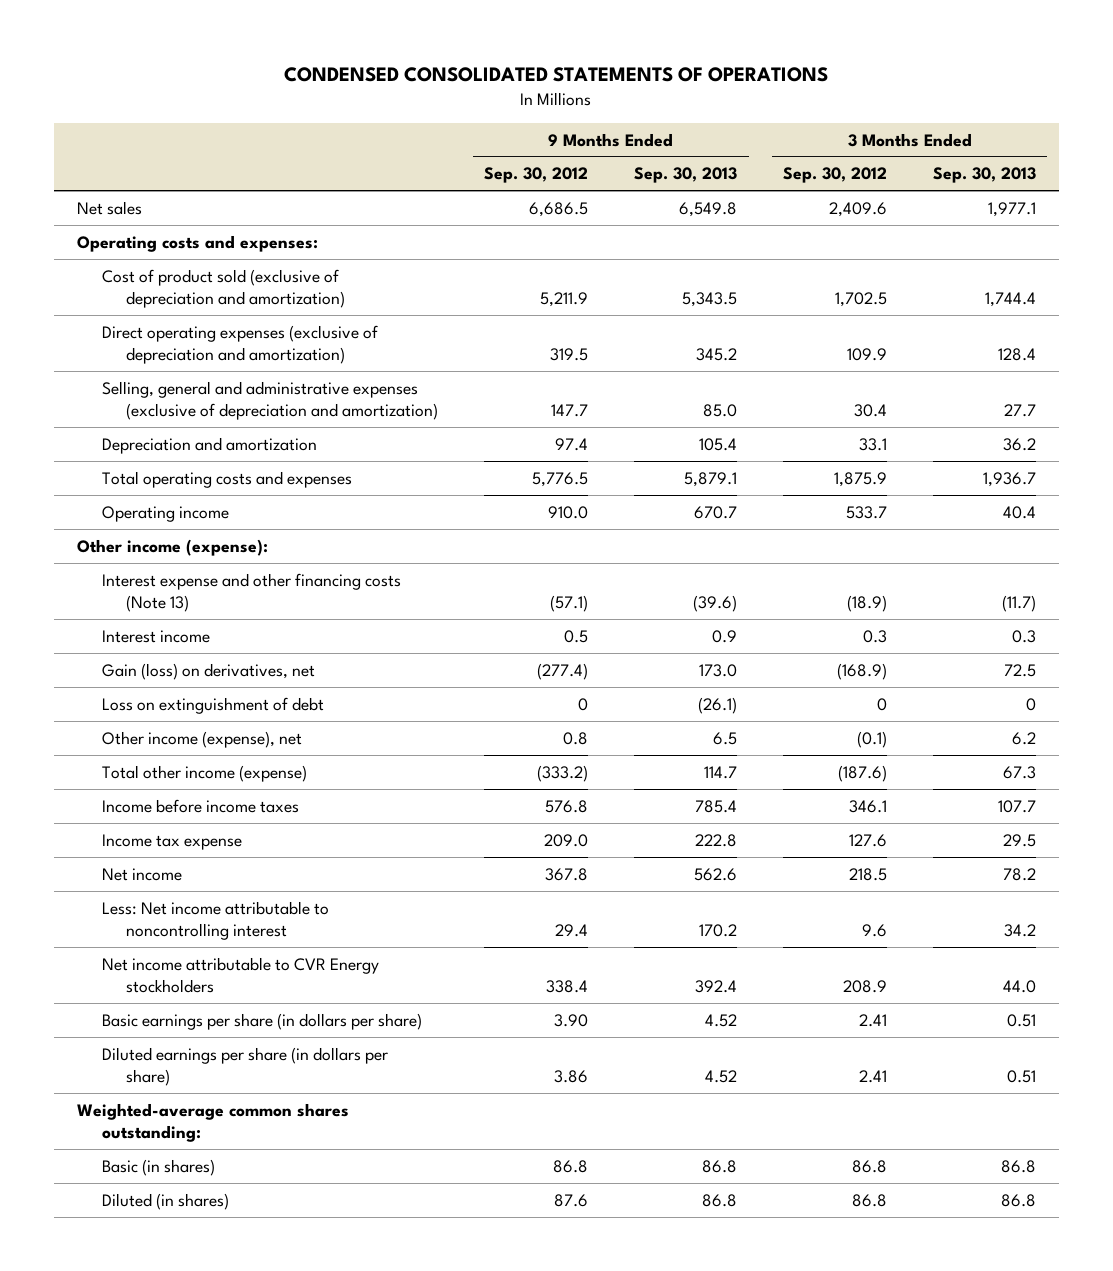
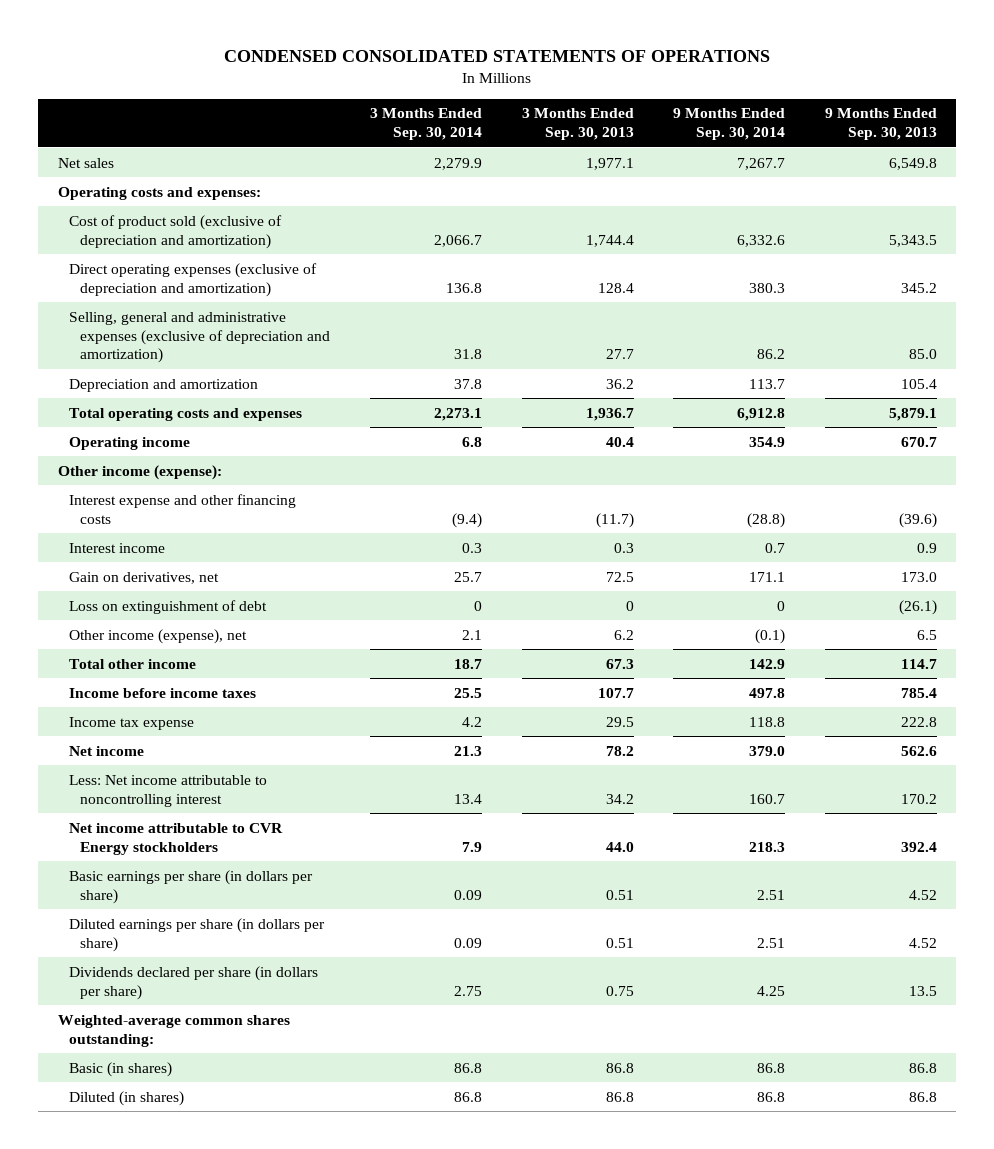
[484,167,589,184] Sep. 30, 2012 -> none
[783,167,888,184] Sep. 30, 2012 -> none
none -> [369,108,482,141] 3 Months Ended Sep. 30, 2014
none -> [673,108,786,141] 9 Months Ended Sep. 30, 2014
[101,572,401,612] Interest expense and other financing costs (Note 13) -> [69,493,297,524] Interest expense and other financing costs
[101,662,315,680] Gain (loss) on derivatives, net -> [69,571,220,584] Gain on derivatives, net
[101,764,307,782] Total other income (expense) -> [69,658,197,669] Total other income
none -> [69,965,319,1000] Dividends declared per share (in dollars per share)

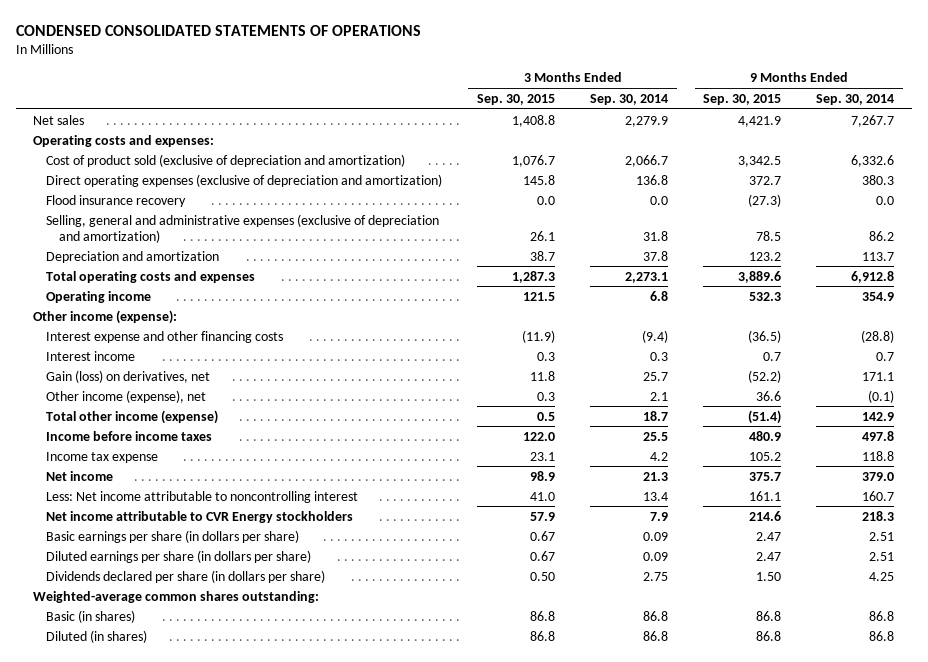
[521,108,634,141] 3 Months Ended Sep. 30, 2013 -> none
[824,108,937,141] 9 Months Ended Sep. 30, 2013 -> none
none -> [477,93,556,105] Sep. 30, 2015
none -> [703,93,782,105] Sep. 30, 2015
none -> [46,194,187,207] Flood insurance recovery
[69,599,268,614] Loss on extinguishment of debt -> none
[69,571,220,584] Gain on derivatives, net -> [46,369,211,383] Gain (loss) on derivatives, net
[69,658,197,669] Total other income -> [46,409,219,424] Total other income (expense)

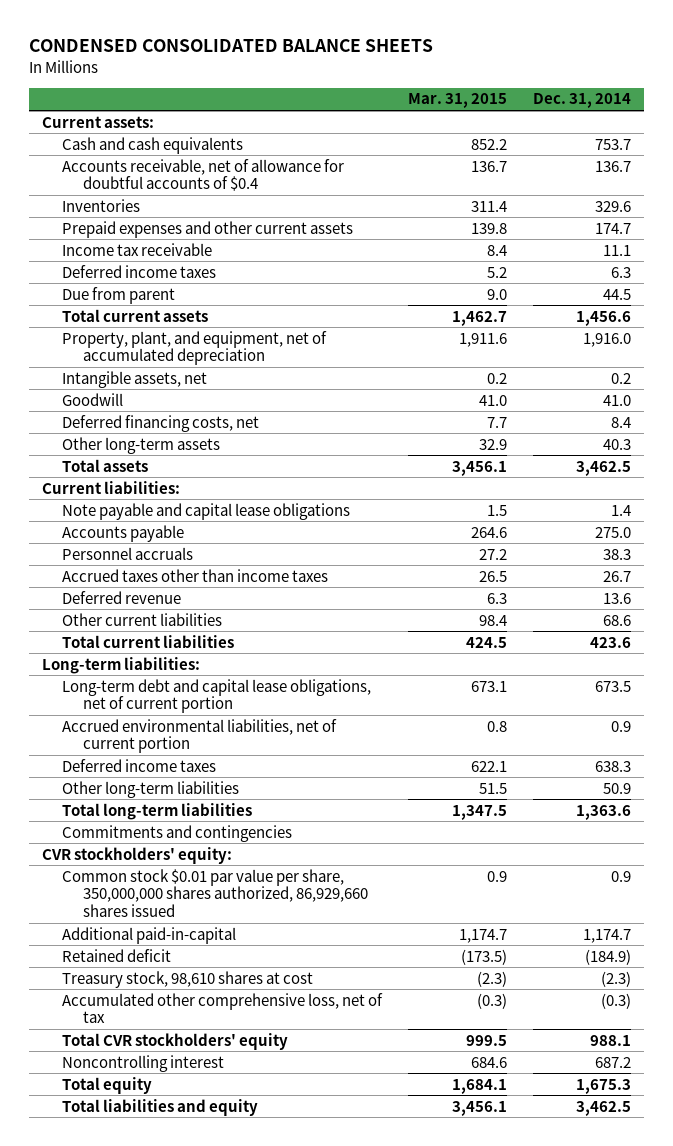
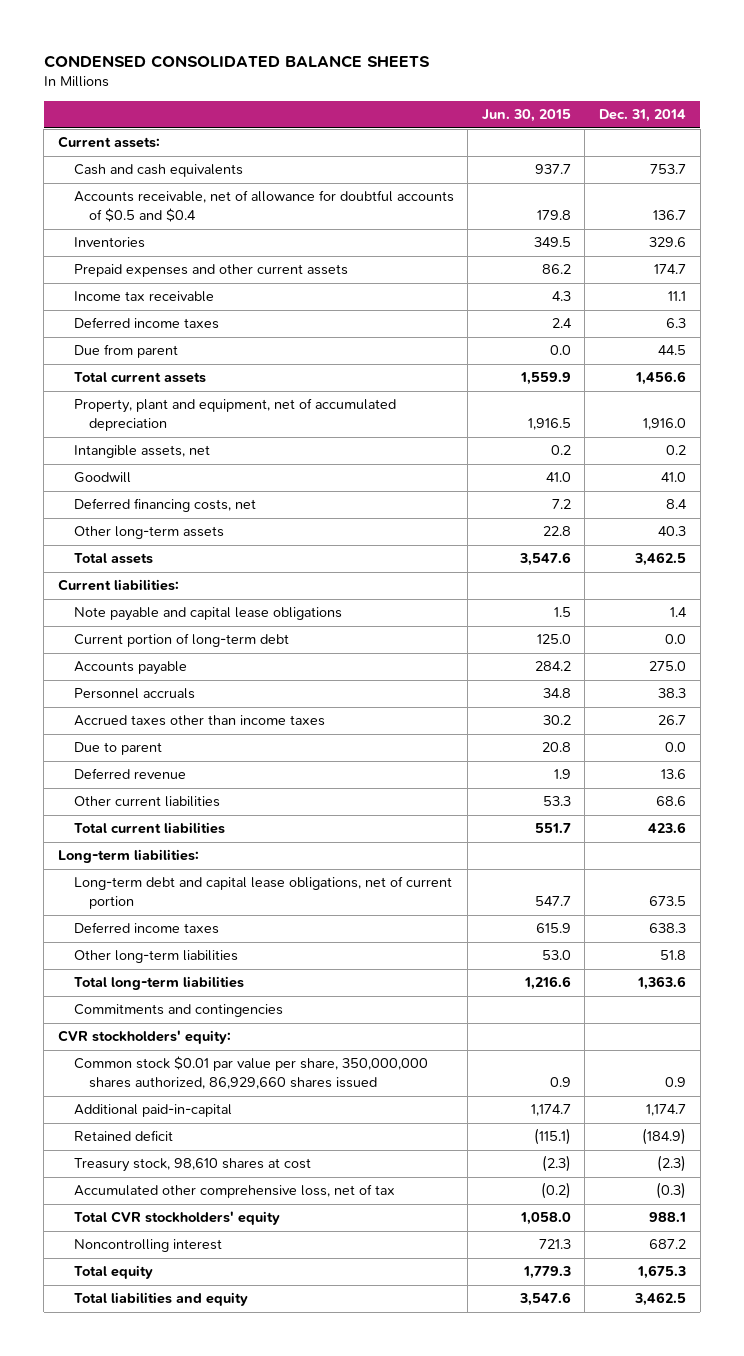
[408,93,508,109] Mar. 31, 2015 -> none
none -> [481,109,571,123] Jun. 30, 2015
[62,158,345,192] Accounts receivable, net of allowance for doubtful accounts of $0.4 -> [73,190,454,223] Accounts receivable, net of allowance for doubtful accounts of $0.5 and $0.4
[62,330,328,366] Property, plant, and equipment, net of accumulated depreciation -> [73,398,396,432] Property, plant and equipment, net of accumulated depreciation
none -> [73,633,289,648] Current portion of long-term debt
none -> [73,742,162,756] Due to parent
[62,718,338,754] Accrued environmental liabilities, net of current portion -> none
[602,782,631,794] 50.9 -> [659,950,686,961] 51.8

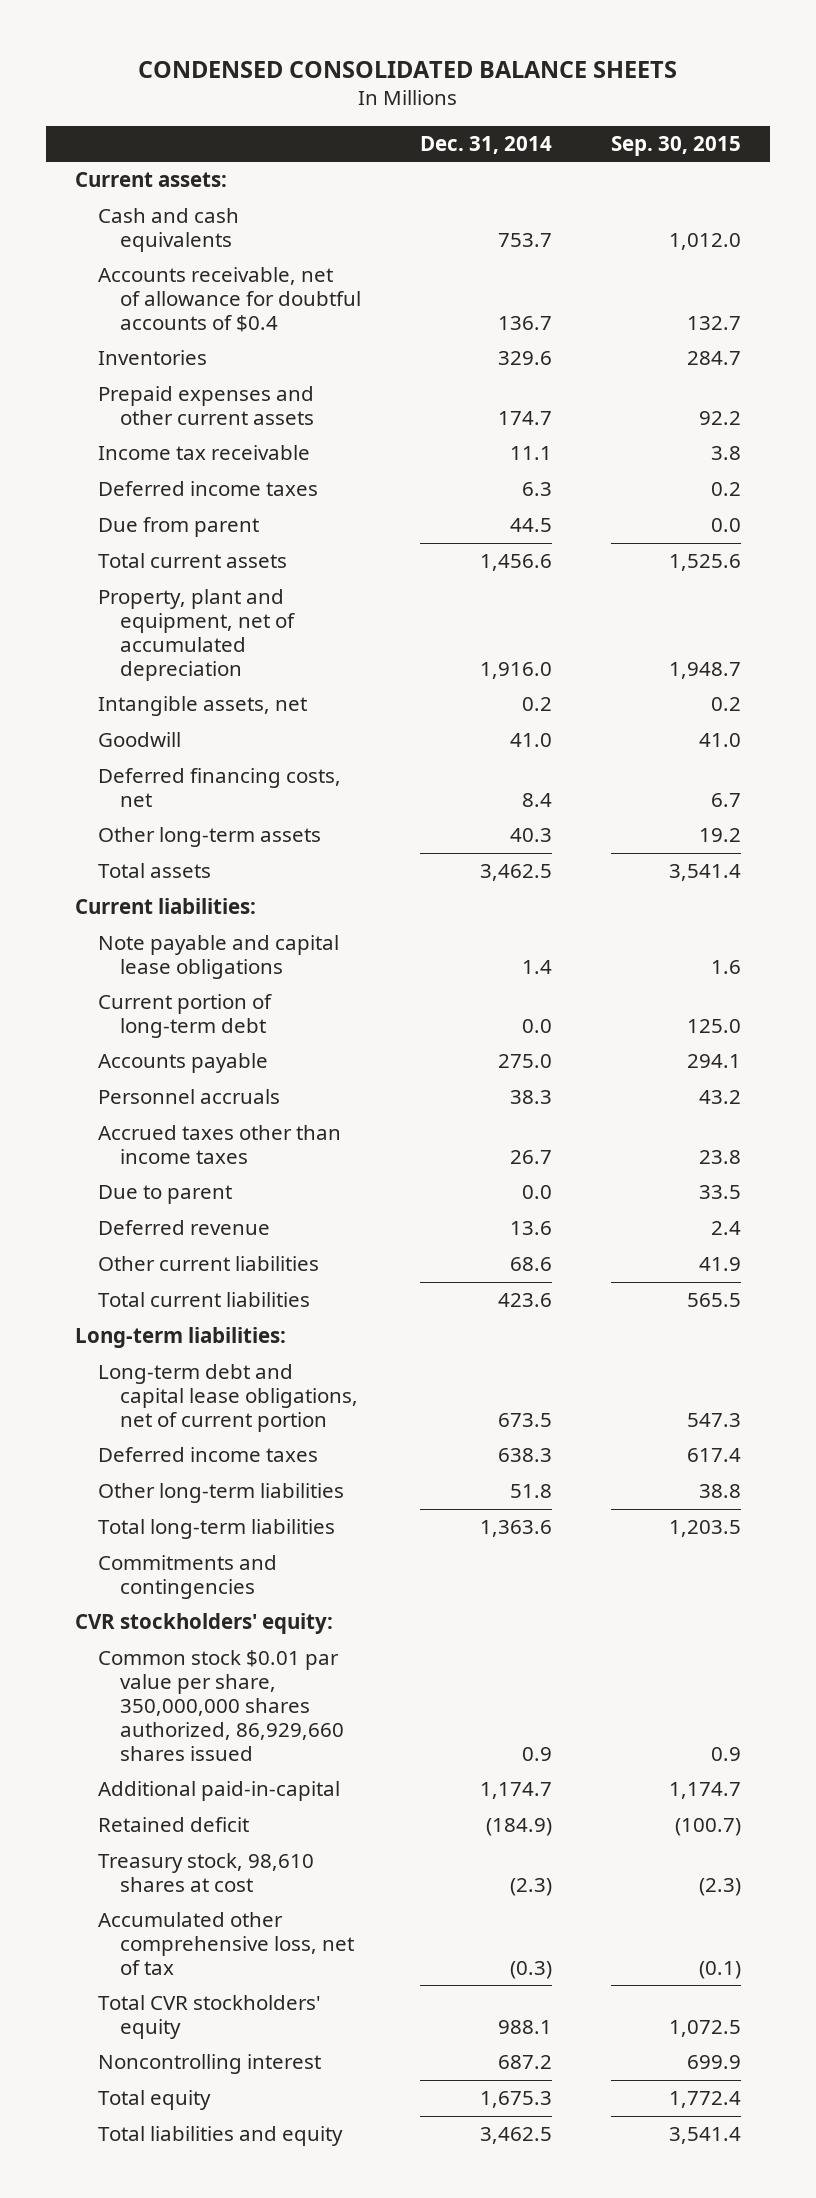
[481,109,571,123] Jun. 30, 2015 -> none
none -> [610,135,741,156] Sep. 30, 2015
[73,190,454,223] Accounts receivable, net of allowance for doubtful accounts of $0.5 and $0.4 -> [97,267,362,333] Accounts receivable, net of allowance for doubtful accounts of $0.4

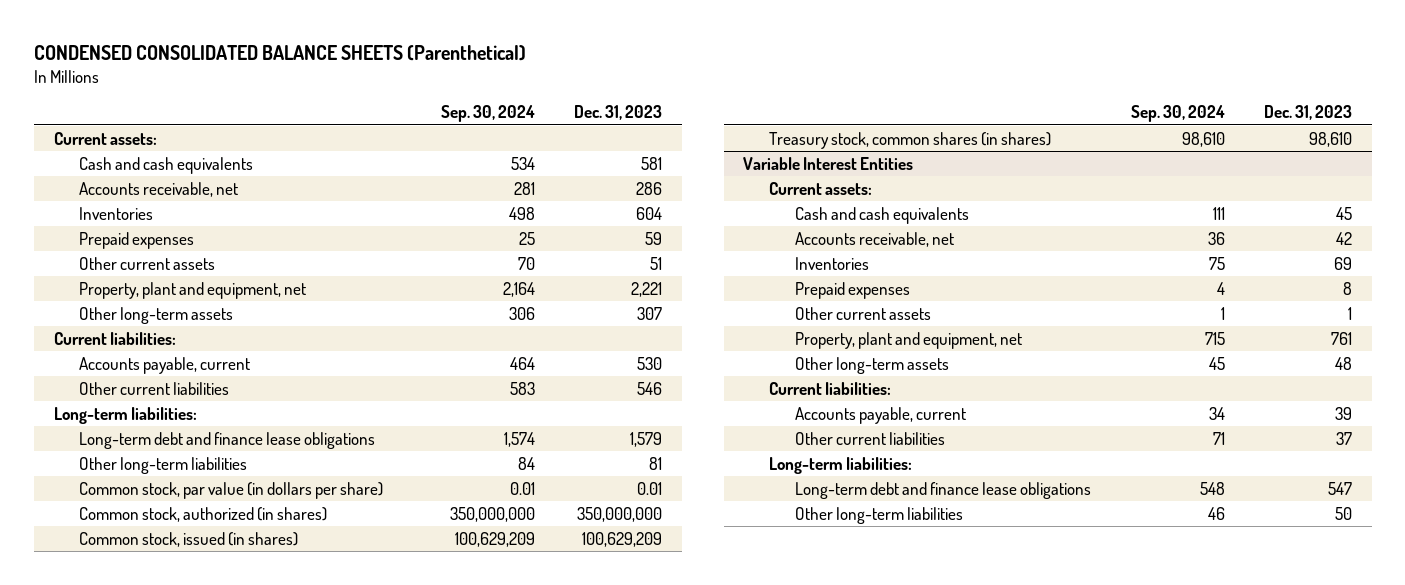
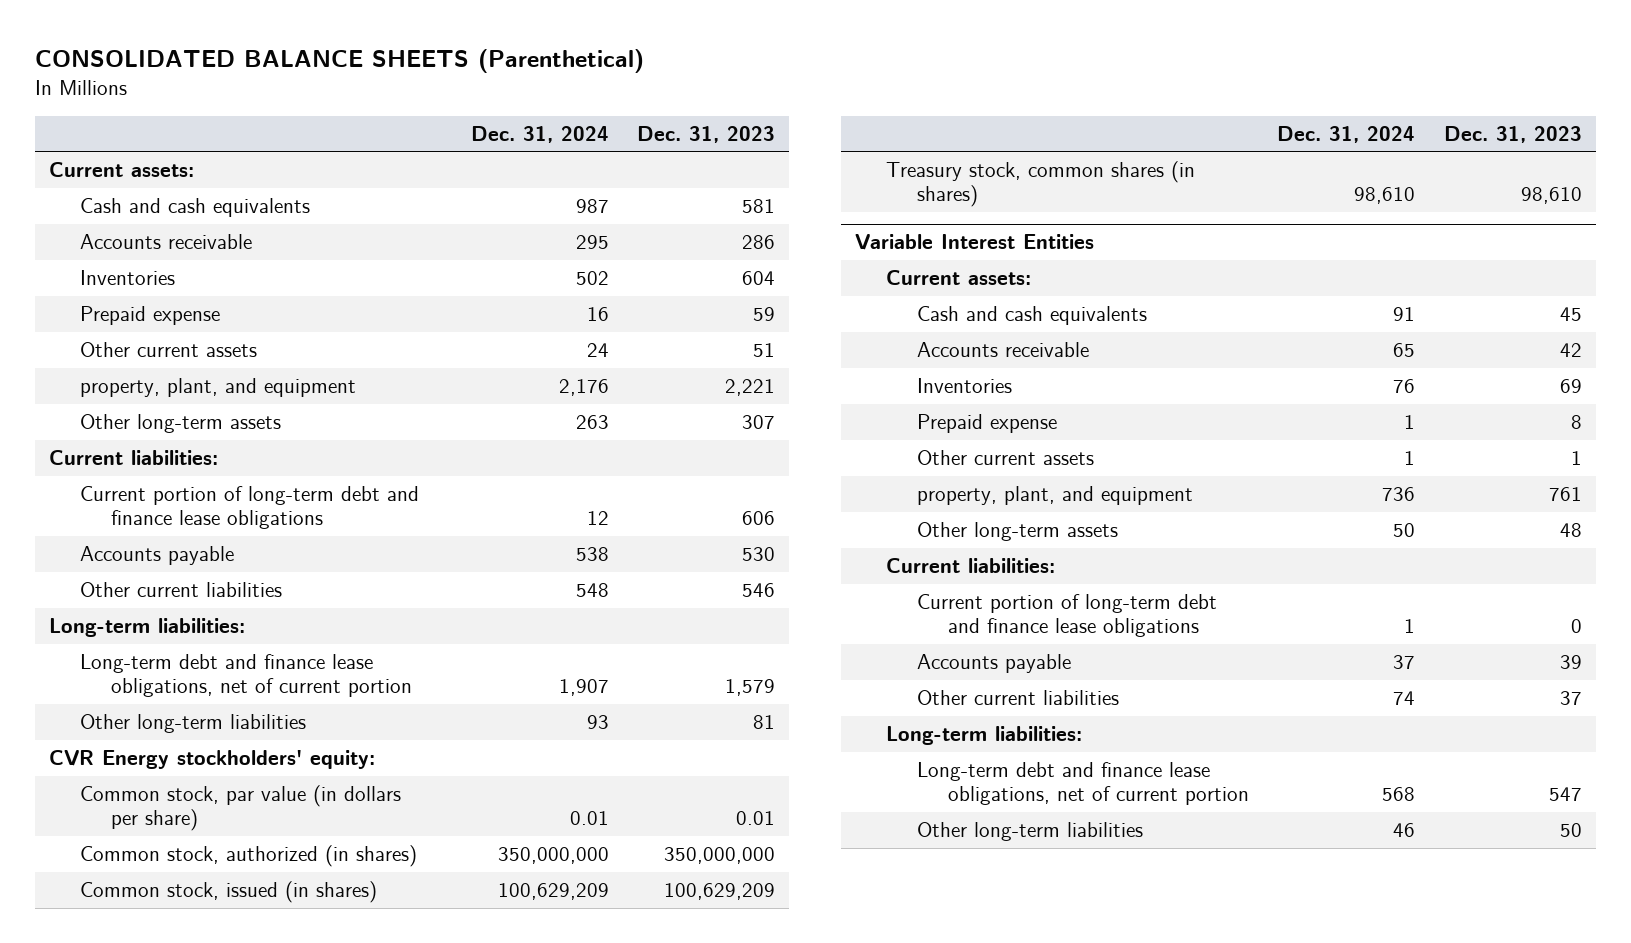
[33,45,526,62] CONDENSED CONSOLIDATED BALANCE SHEETS (Parenthetical) -> [34,48,644,73] CONSOLIDATED BALANCE SHEETS (Parenthetical)
[440,105,535,123] Sep. 30, 2024 -> none
none -> [470,125,609,143] Dec. 31, 2024
[79,181,239,197] Accounts receivable, net -> [79,234,252,250] Accounts receivable
[79,231,195,249] Prepaid expenses -> [79,306,220,326] Prepaid expense
[79,281,307,299] Property, plant and equipment, net -> [79,378,356,398] property, plant, and equipment
none -> [79,486,419,530] Current portion of long-term debt and finance lease obligations
[79,356,251,374] Accounts payable, current -> [79,546,234,566] Accounts payable
[79,431,376,449] Long-term debt and finance lease obligations -> [79,654,412,698] Long-term debt and finance lease obligations, net of current portion
none -> [48,750,375,770] CVR Energy stockholders' equity:
[795,231,955,247] Accounts receivable, net -> [917,342,1090,358] Accounts receivable
[795,281,911,299] Prepaid expenses -> [917,414,1058,434] Prepaid expense
[795,331,1023,349] Property, plant and equipment, net -> [917,486,1194,506] property, plant, and equipment
none -> [917,594,1218,638] Current portion of long-term debt and finance lease obligations
[795,406,967,424] Accounts payable, current -> [917,654,1072,674] Accounts payable
[795,481,1092,499] Long-term debt and finance lease obligations -> [917,762,1250,806] Long-term debt and finance lease obligations, net of current portion

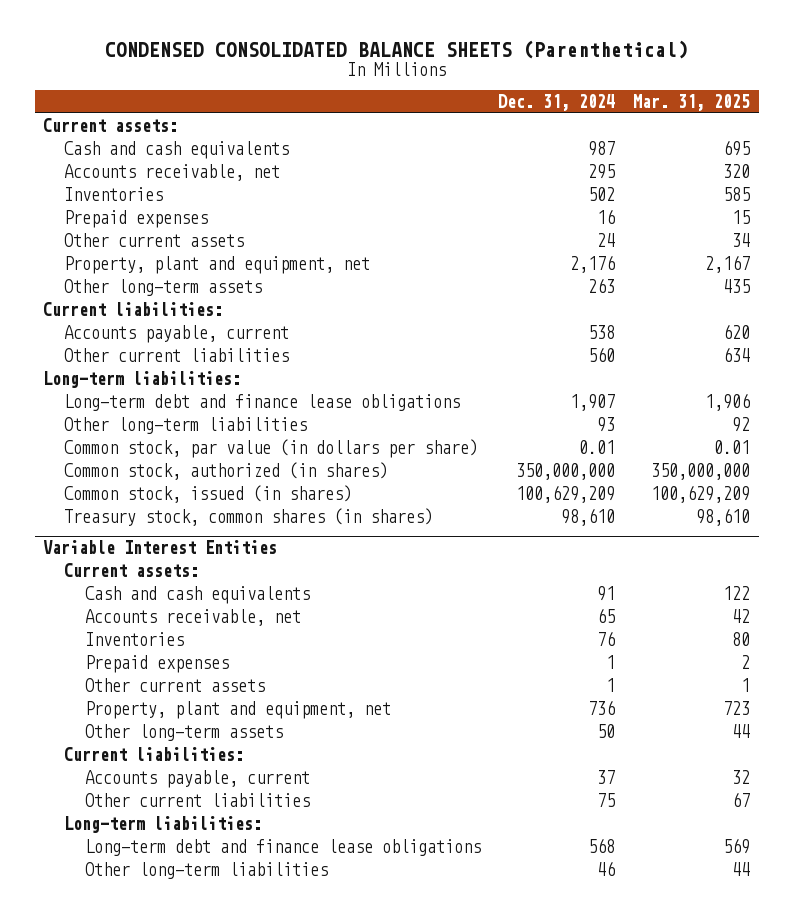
[34,48,644,73] CONSOLIDATED BALANCE SHEETS (Parenthetical) -> [104,39,688,59] CONDENSED CONSOLIDATED BALANCE SHEETS (Parenthetical)
[637,125,776,143] Dec. 31, 2023 -> none
none -> [632,93,750,111] Mar. 31, 2025
[79,234,252,250] Accounts receivable -> [64,163,281,181] Accounts receivable, net
[79,306,220,326] Prepaid expense -> [64,209,209,228] Prepaid expenses
[79,378,356,398] property, plant, and equipment -> [64,255,371,274] Property, plant and equipment, net
[79,486,419,530] Current portion of long-term debt and finance lease obligations -> none
[79,546,234,566] Accounts payable -> [64,324,290,343] Accounts payable, current
[575,583,609,598] 548 -> [588,346,616,362] 560
[79,654,412,698] Long-term debt and finance lease obligations, net of current portion -> [64,393,461,411] Long-term debt and finance lease obligations
[48,750,375,770] CVR Energy stockholders' equity: -> none
[917,342,1090,358] Accounts receivable -> [84,608,301,626] Accounts receivable, net
[917,414,1058,434] Prepaid expense -> [84,654,229,673] Prepaid expenses
[917,486,1194,506] property, plant, and equipment -> [84,700,391,719] Property, plant and equipment, net
[917,594,1218,638] Current portion of long-term debt and finance lease obligations -> none
[917,654,1072,674] Accounts payable -> [84,769,310,788] Accounts payable, current
[1393,691,1416,706] 74 -> [597,792,616,807] 75
[917,762,1250,806] Long-term debt and finance lease obligations, net of current portion -> [84,838,481,856] Long-term debt and finance lease obligations

